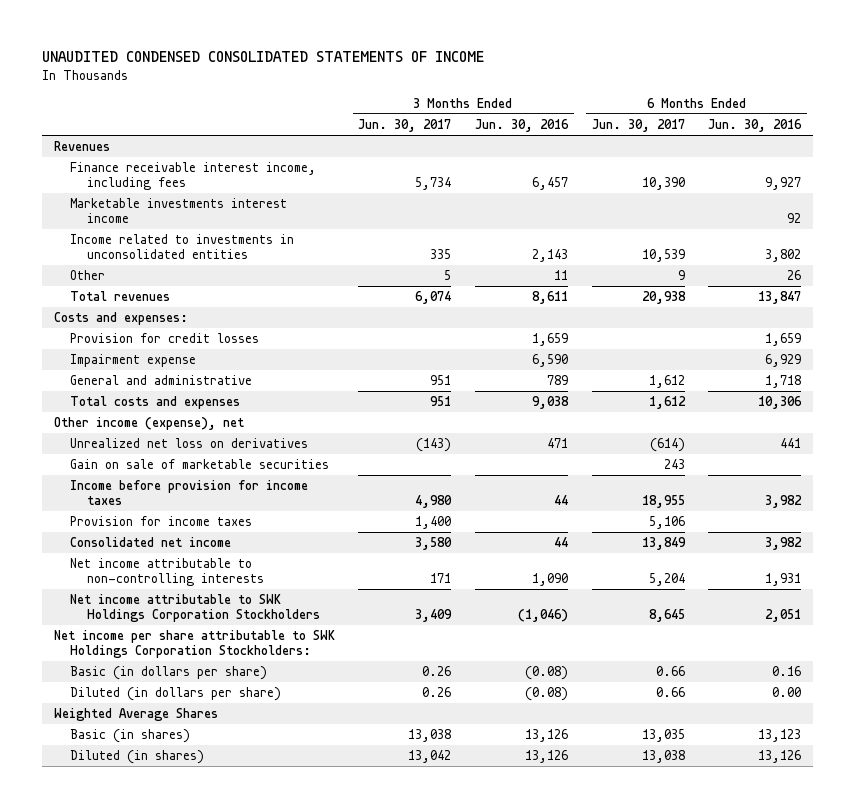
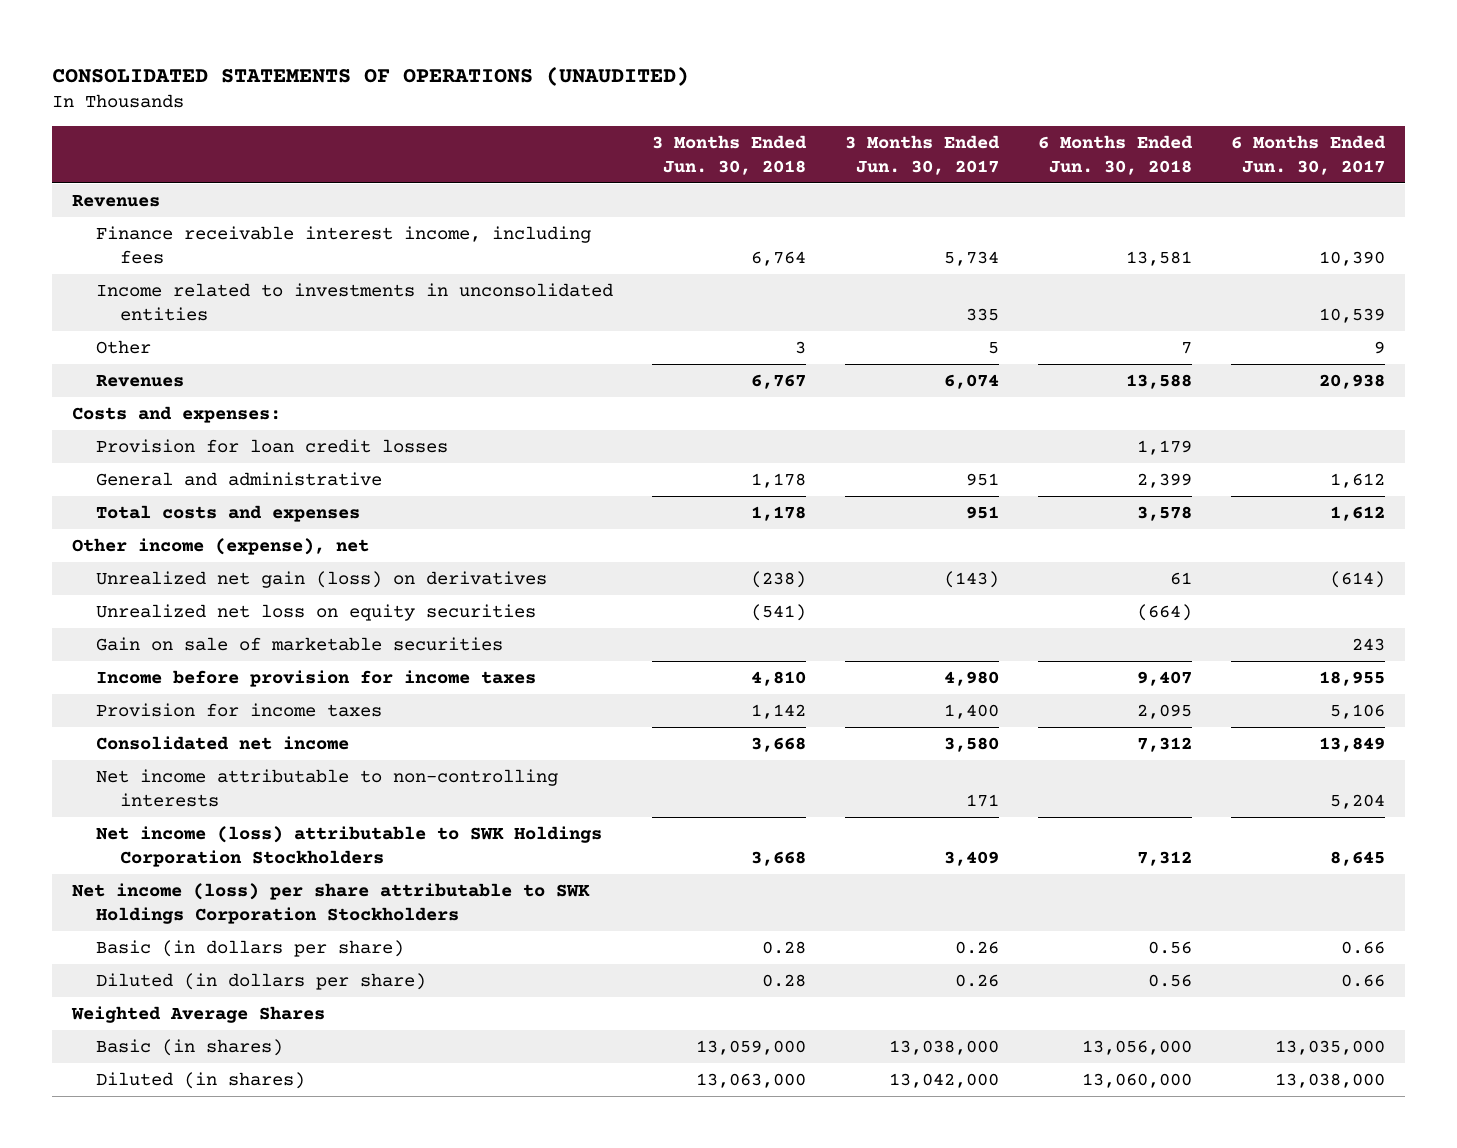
[42,51,485,63] UNAUDITED CONDENSED CONSOLIDATED STATEMENTS OF INCOME -> [52,65,690,86] CONSOLIDATED STATEMENTS OF OPERATIONS (UNAUDITED)
[475,118,570,132] Jun. 30, 2016 -> none
[708,118,803,132] Jun. 30, 2016 -> none
none -> [652,135,808,175] 3 Months Ended Jun. 30, 2018
none -> [1038,135,1194,175] 6 Months Ended Jun. 30, 2018
[70,198,288,224] Marketable investments interest income -> none
[70,291,171,302] Total revenues -> [95,375,184,388] Revenues
[70,354,197,368] Impairment expense -> none
[70,333,260,344] Provision for credit losses -> [95,439,448,454] Provision for loan credit losses
[70,438,309,449] Unrealized net loss on derivatives -> [95,571,547,589] Unrealized net gain (loss) on derivatives
none -> [95,604,536,622] Unrealized net loss on equity securities
[70,594,320,623] Net income attributable to SWK Holdings Corporation Stockholders -> [95,826,602,867] Net income (loss) attributable to SWK Holdings Corporation Stockholders
[53,630,335,659] Net income per share attributable to SWK Holdings Corporation Stockholders: -> [71,883,590,924] Net income (loss) per share attributable to SWK Holdings Corporation Stockholders
[408,729,452,743] 13,038 -> [889,1040,1000,1056] 13,038,000
[641,729,685,743] 13,035 -> [1275,1040,1386,1056] 13,035,000
[408,750,452,764] 13,042 -> [889,1073,1000,1089] 13,042,000
[641,750,685,764] 13,038 -> [1275,1073,1386,1089] 13,038,000

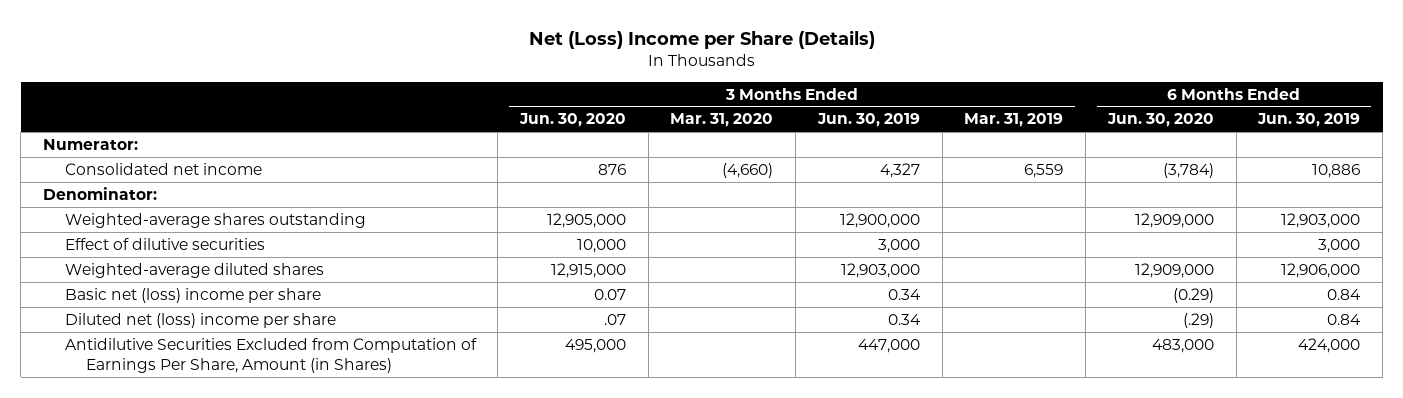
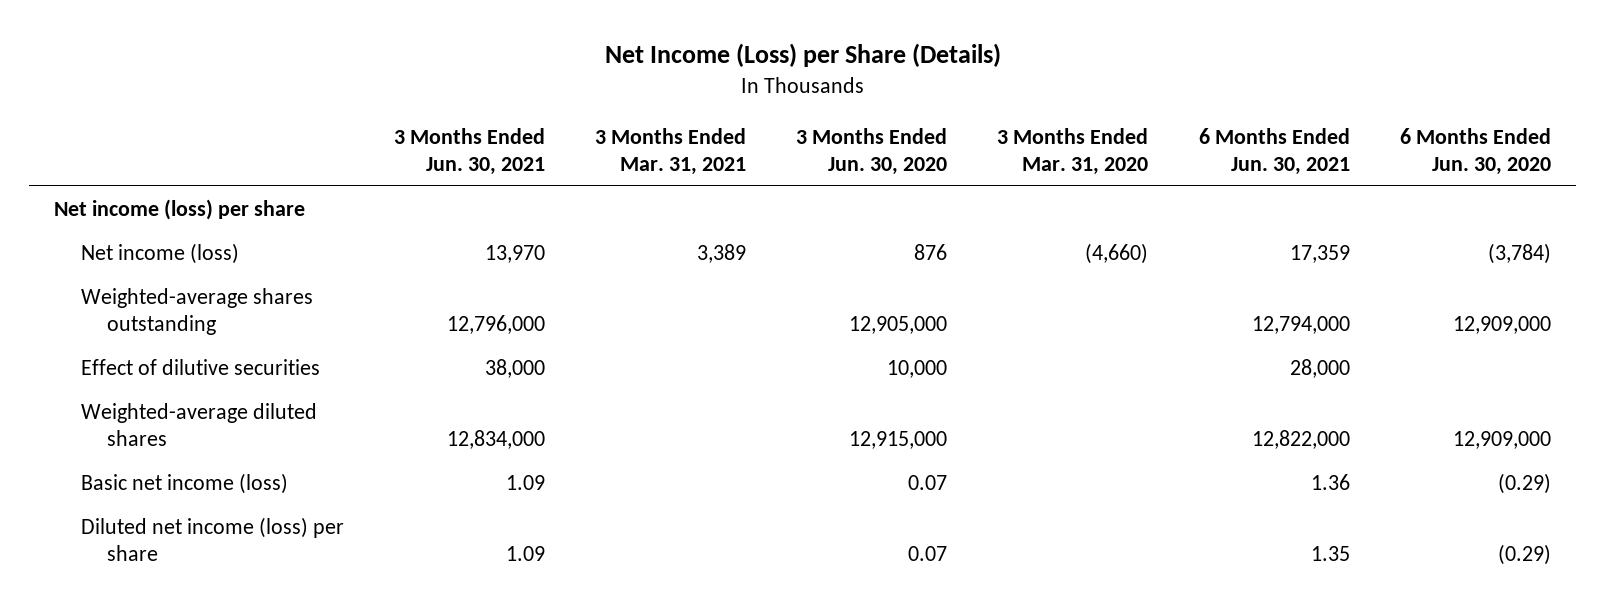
[528,30,875,50] Net (Loss) Income per Share (Details) -> [604,43,1001,68] Net Income (Loss) per Share (Details)
[816,113,920,128] Jun. 30, 2019 -> none
[964,113,1064,128] Mar. 31, 2019 -> none
[1257,113,1361,128] Jun. 30, 2019 -> none
none -> [393,128,545,176] 3 Months Ended Jun. 30, 2021
none -> [595,128,747,176] 3 Months Ended Mar. 31, 2021
none -> [1198,128,1350,176] 6 Months Ended Jun. 30, 2021
[43,138,139,150] Numerator: -> none
[43,186,158,200] Denominator: -> none
none -> [54,198,306,220] Net income (loss) per share
[64,162,262,175] Consolidated net income -> [80,242,239,264] Net income (loss)
[64,337,477,373] Antidilutive Securities Excluded from Computation of Earnings Per Share, Amount (in Shares) -> none
[64,287,321,303] Basic net (loss) income per share -> [80,472,288,494] Basic net income (loss)
[64,312,336,328] Diluted net (loss) income per share -> [80,516,344,561] Diluted net income (loss) per share
[604,313,627,325] .07 -> [908,545,948,561] 0.07
[1182,312,1214,328] (.29) -> [1497,543,1551,565] (0.29)

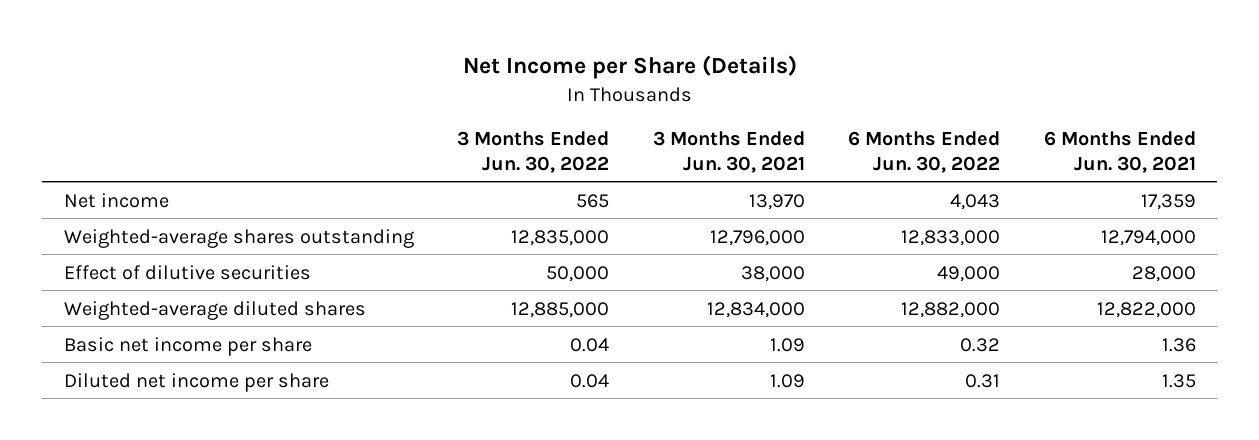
[604,43,1001,68] Net Income (Loss) per Share (Details) -> [462,55,797,80] Net Income per Share (Details)
[595,128,747,176] 3 Months Ended Mar. 31, 2021 -> none
[796,128,948,176] 3 Months Ended Jun. 30, 2020 -> none
[997,128,1149,176] 3 Months Ended Mar. 31, 2020 -> none
[1399,128,1551,176] 6 Months Ended Jun. 30, 2020 -> none
none -> [457,131,610,173] 3 Months Ended Jun. 30, 2022
none -> [848,131,1001,173] 6 Months Ended Jun. 30, 2022
[54,198,306,220] Net income (loss) per share -> none
[80,242,239,264] Net income (loss) -> [63,192,169,208] Net income
[80,472,288,494] Basic net income (loss) -> [63,336,312,356] Basic net income per share
[80,516,344,561] Diluted net income (loss) per share -> [63,372,329,392] Diluted net income per share

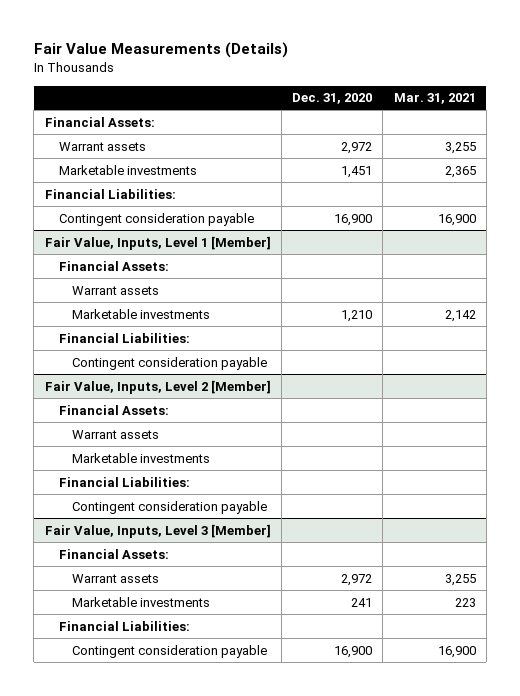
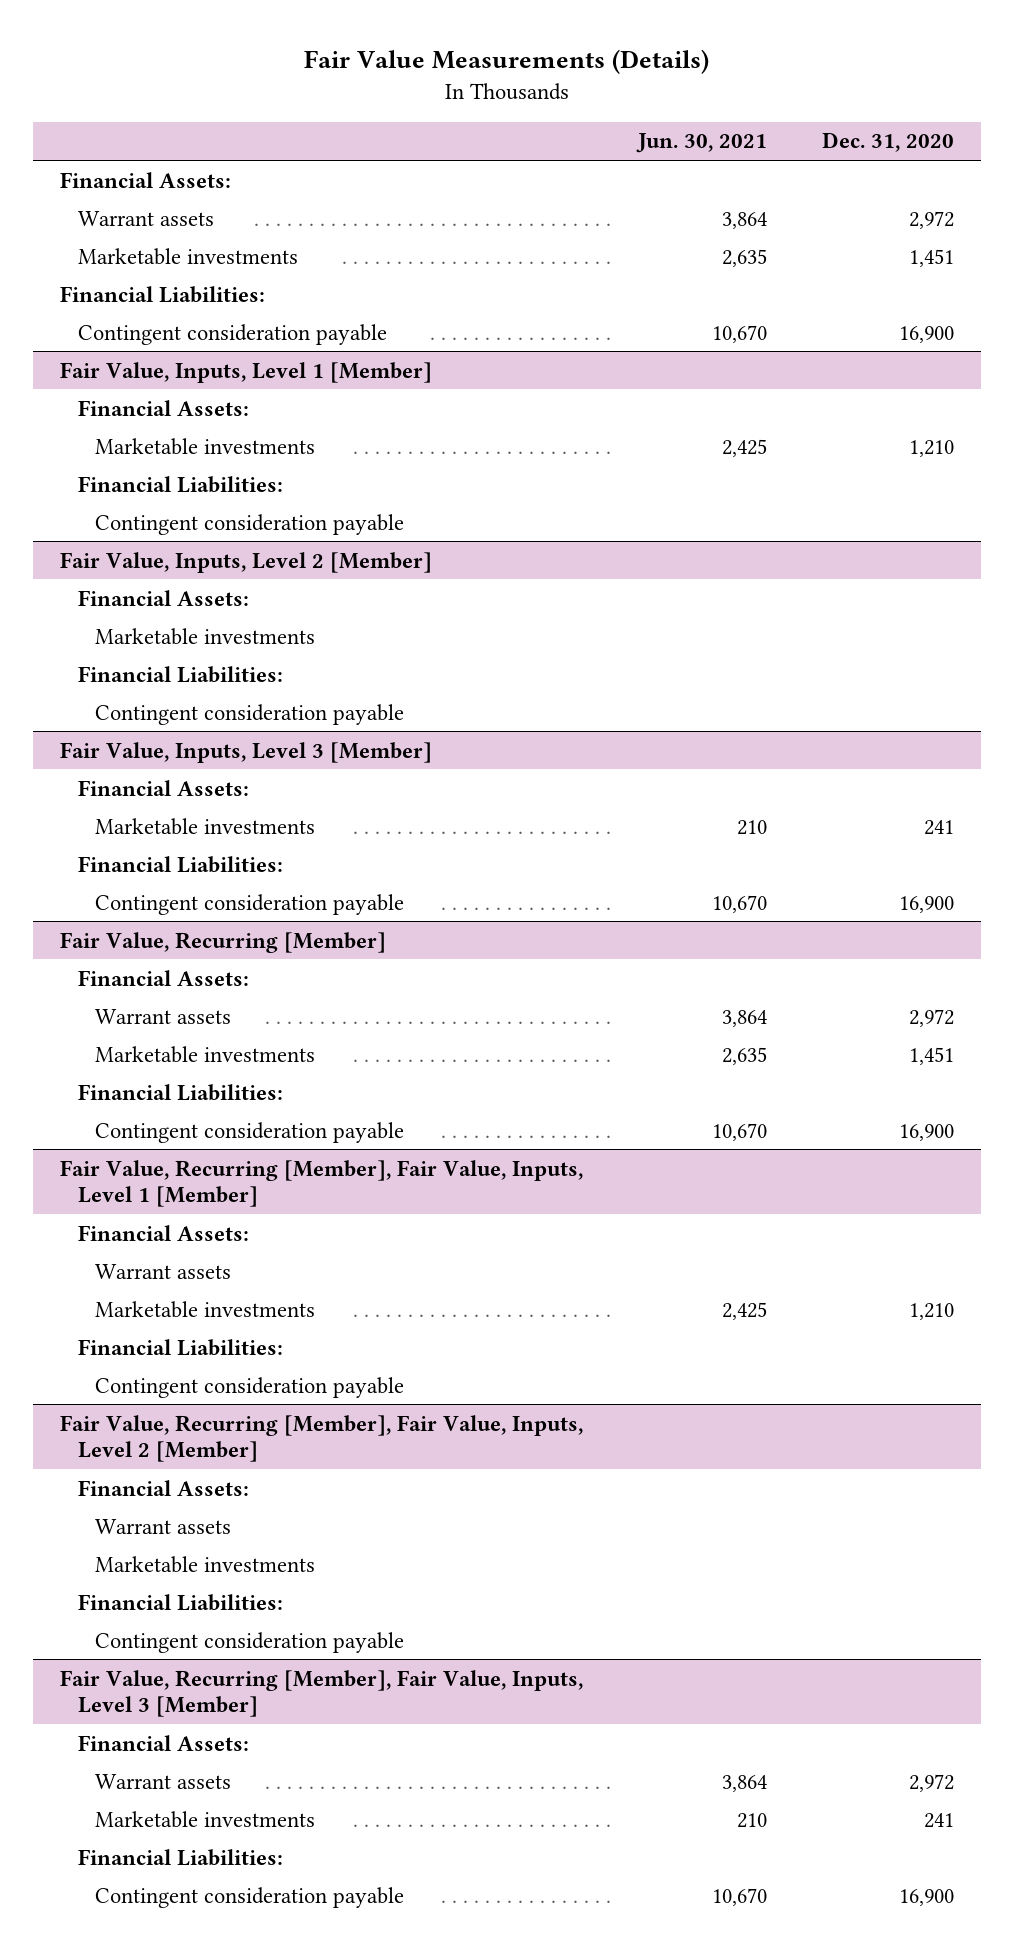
[393,93,476,105] Mar. 31, 2021 -> none
none -> [636,133,768,154] Jun. 30, 2021
[72,285,160,295] Warrant assets -> none
[72,429,160,439] Warrant assets -> none
none -> [95,817,316,835] Marketable investments
none -> [77,855,283,873] Financial Liabilities:
none -> [95,893,405,915] Contingent consideration payable
none -> [60,931,387,953] Fair Value, Recurring [Member]
none -> [77,969,249,986] Financial Assets:
none -> [95,1045,316,1063] Marketable investments
none -> [77,1083,283,1101] Financial Liabilities:
none -> [95,1121,405,1143] Contingent consideration payable
none -> [60,1159,584,1207] Fair Value, Recurring [Member], Fair Value, Inputs, Level 1 [Member]
none -> [77,1224,249,1241] Financial Assets:
none -> [95,1263,232,1279] Warrant assets
none -> [95,1300,316,1318] Marketable investments
none -> [77,1338,283,1356] Financial Liabilities:
none -> [95,1376,405,1398] Contingent consideration payable
none -> [60,1414,584,1462] Fair Value, Recurring [Member], Fair Value, Inputs, Level 2 [Member]
none -> [77,1479,249,1496] Financial Assets:
none -> [95,1518,232,1534] Warrant assets
none -> [95,1555,316,1573] Marketable investments
none -> [77,1593,283,1611] Financial Liabilities:
none -> [95,1631,405,1653] Contingent consideration payable
none -> [60,1669,584,1717] Fair Value, Recurring [Member], Fair Value, Inputs, Level 3 [Member]
none -> [77,1734,249,1751] Financial Assets:
none -> [95,1773,232,1789] Warrant assets

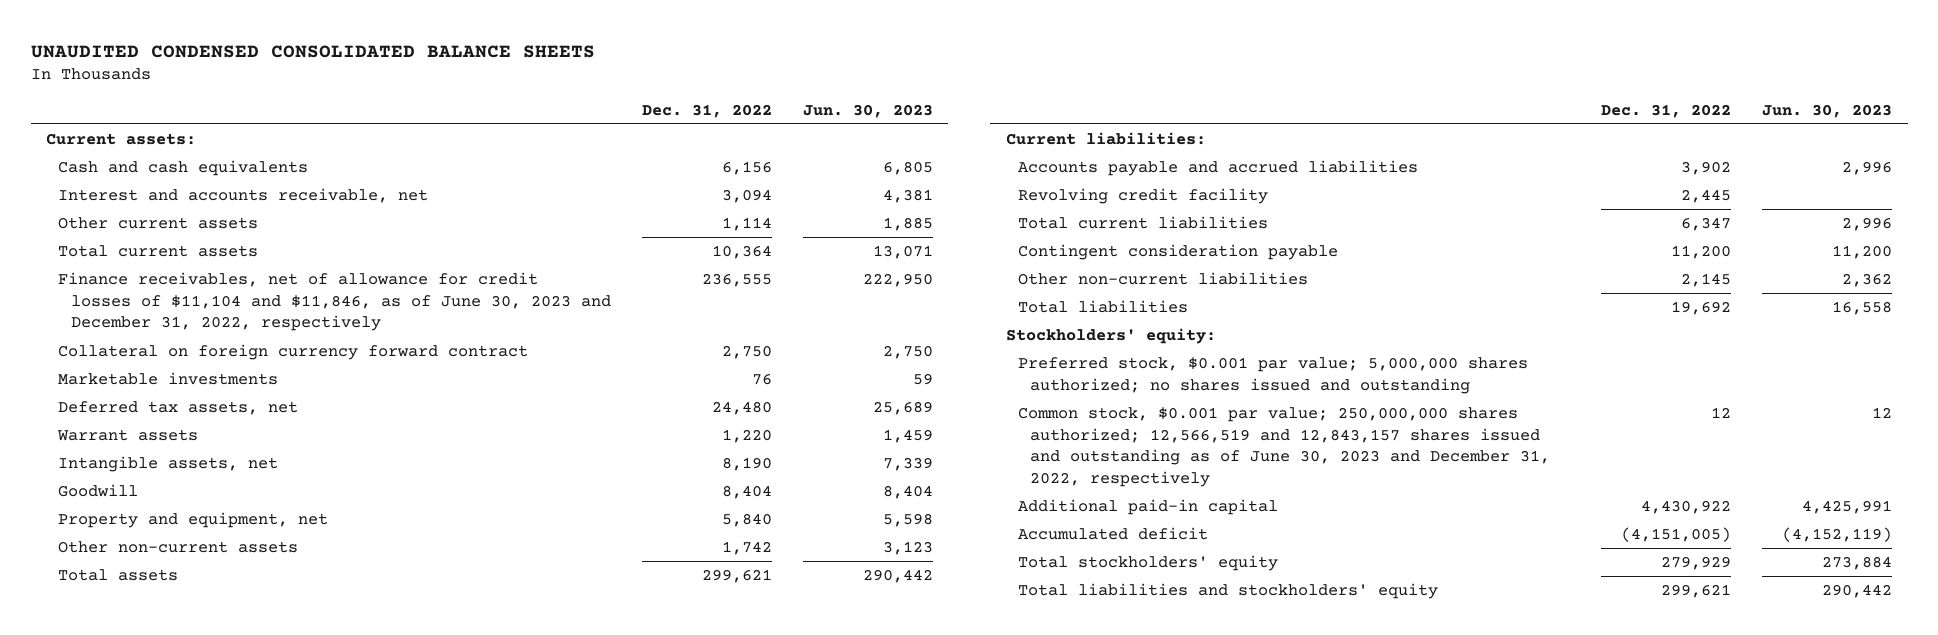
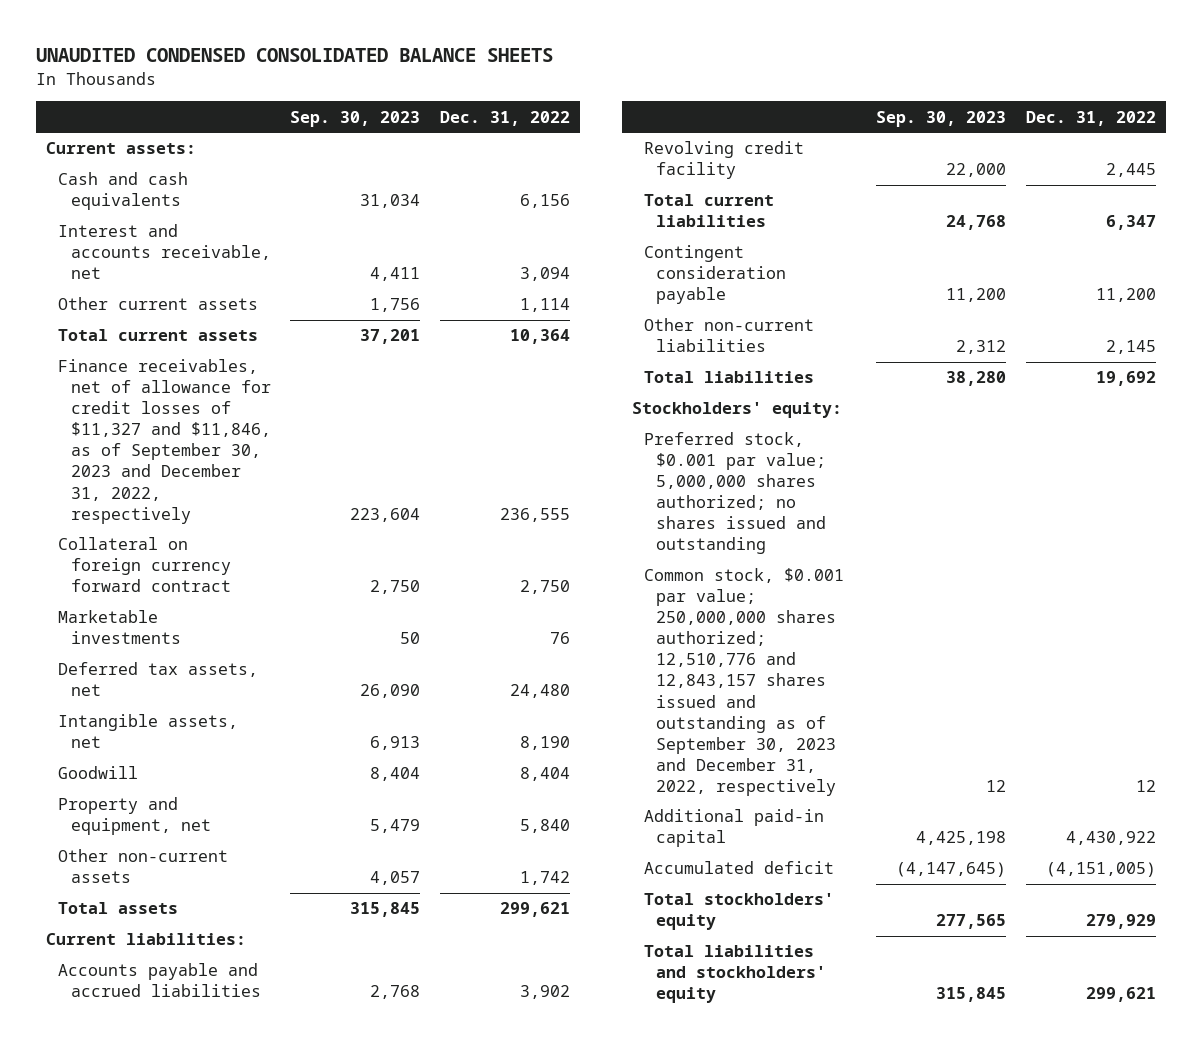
[802,103,933,118] Jun. 30, 2023 -> none
none -> [290,110,421,127] Sep. 30, 2023
[58,271,611,332] Finance receivables, net of allowance for credit losses of $11,104 and $11,846, as of June 30, 2023 and December 31, 2022, respectively -> [58,359,271,524] Finance receivables, net of allowance for credit losses of $11,327 and $11,846, as of September 30, 2023 and December 31, 2022, respectively
[57,428,199,441] Warrant assets -> none
[1017,406,1551,488] Common stock, $0.001 par value; 250,000,000 shares authorized; 12,566,519 and 12,843,157 shares issued and outstanding as of June 30, 2023 and December 31, 2022, respectively -> [644,568,845,796] Common stock, $0.001 par value; 250,000,000 shares authorized; 12,510,776 and 12,843,157 shares issued and outstanding as of September 30, 2023 and December 31, 2022, respectively

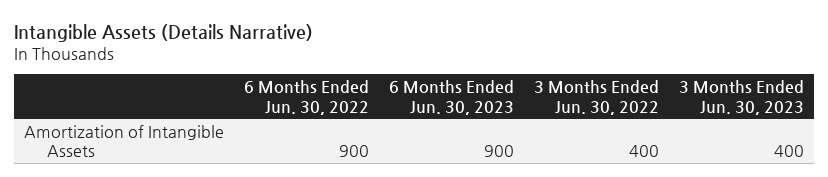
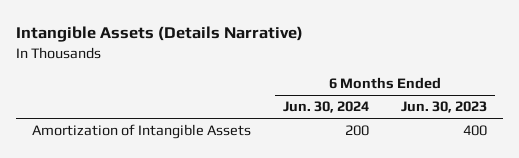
[243,80,369,115] 6 Months Ended Jun. 30, 2022 -> none
[533,80,659,115] 3 Months Ended Jun. 30, 2022 -> none
[678,80,804,115] 3 Months Ended Jun. 30, 2023 -> none
none -> [282,101,369,114] Jun. 30, 2024
[483,145,514,158] 900 -> [462,125,487,137] 400

